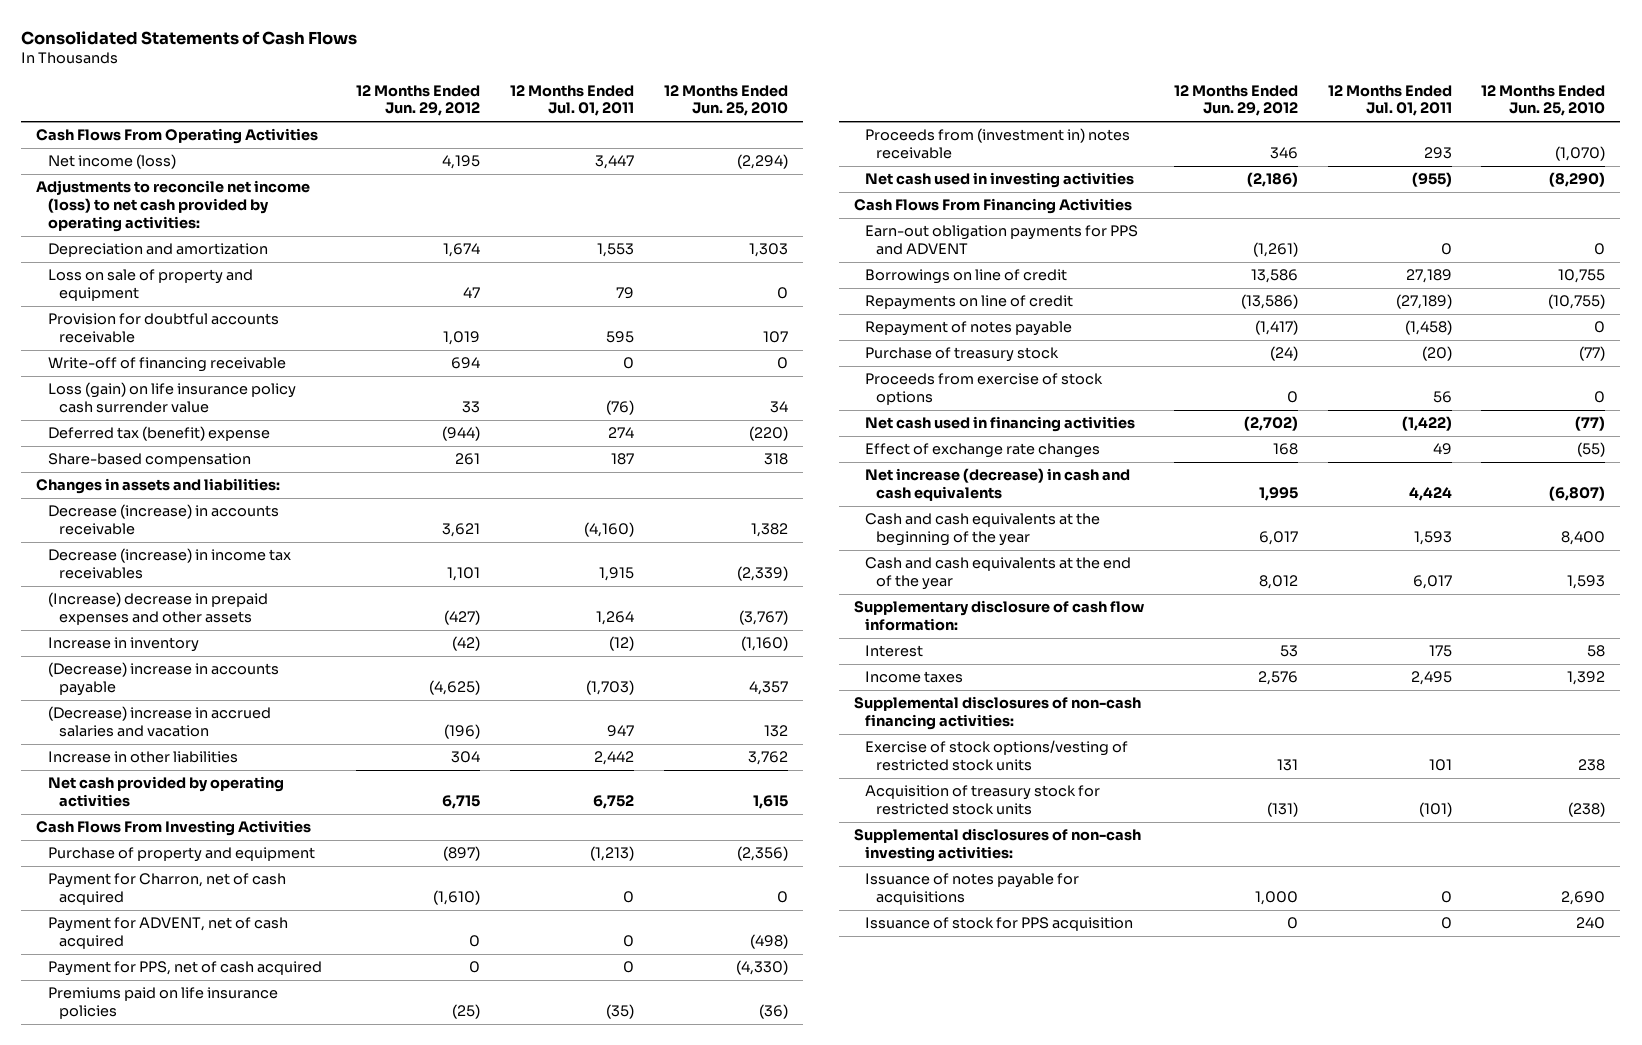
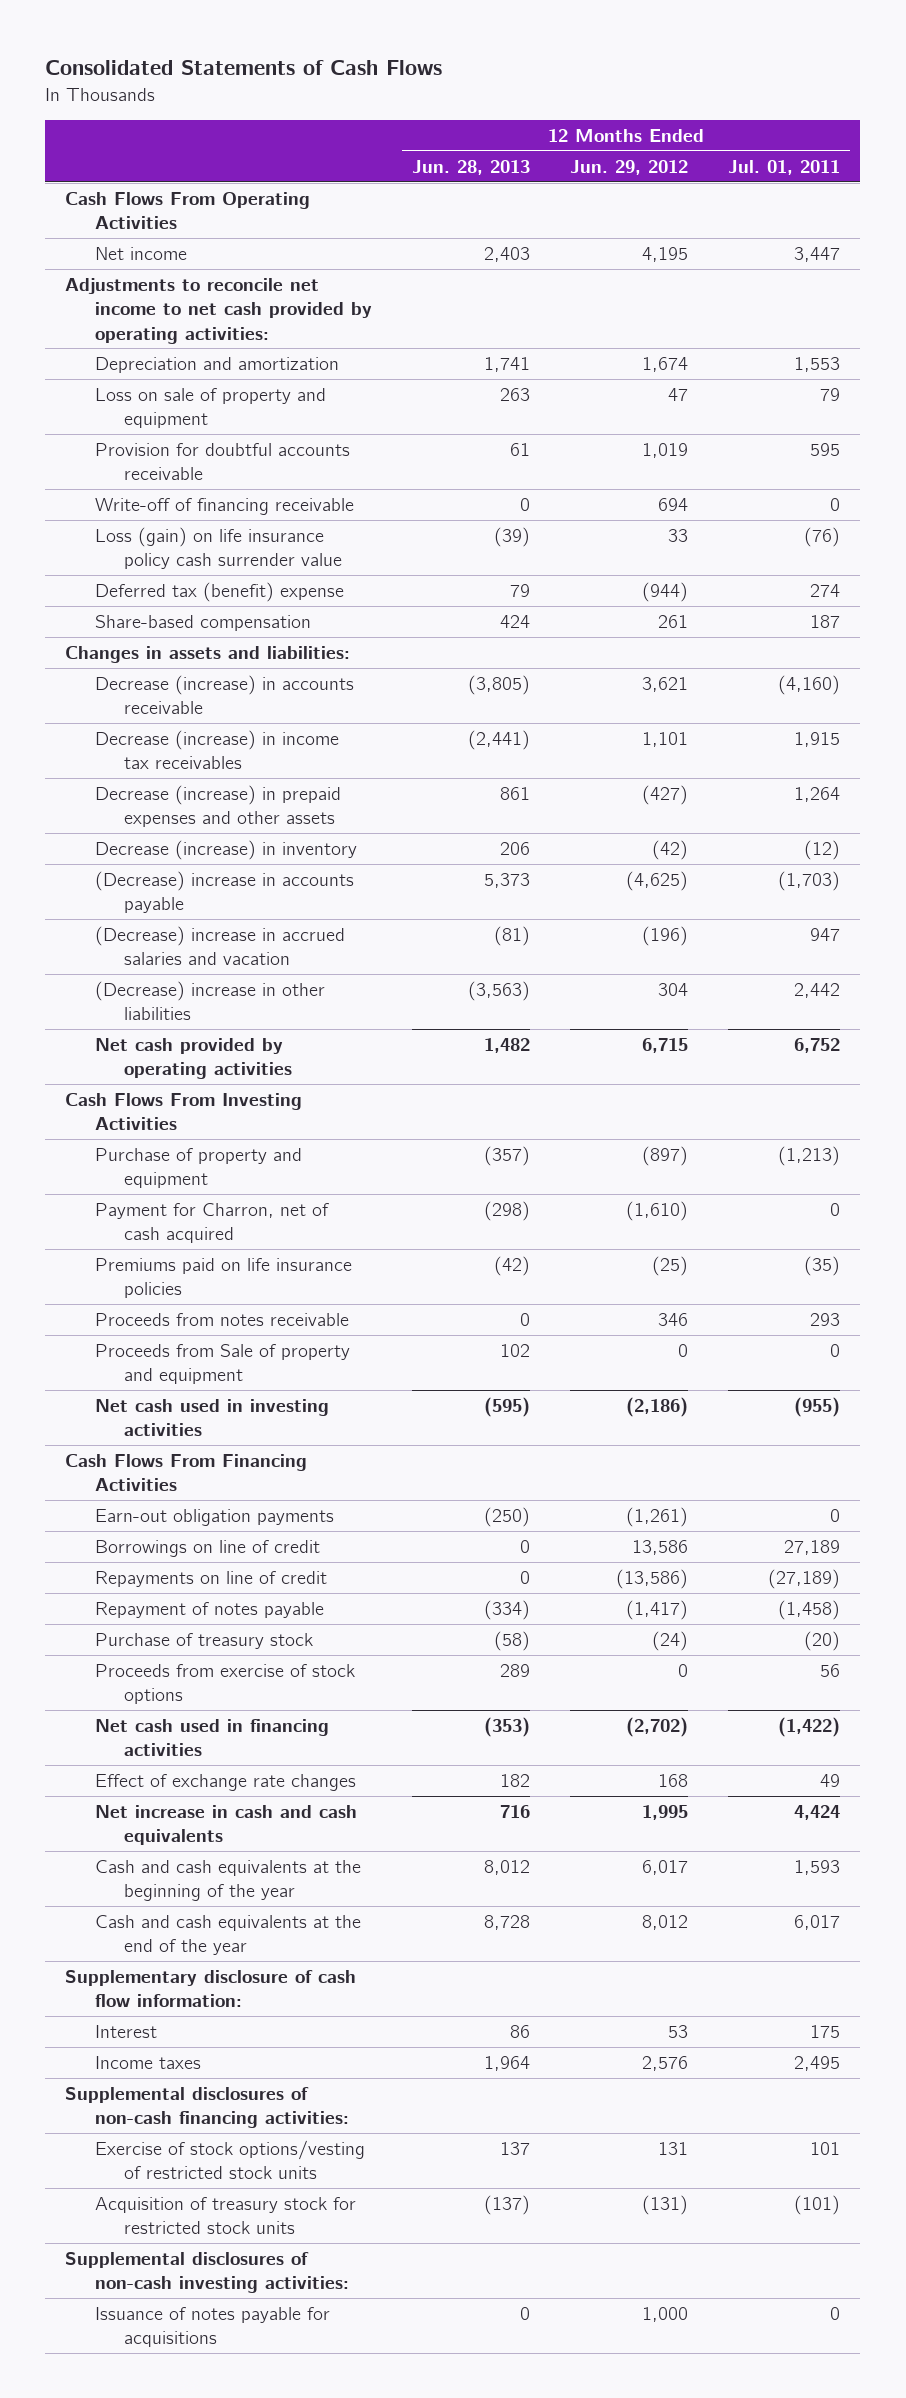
[664,84,789,117] 12 Months Ended Jun. 25, 2010 -> none
none -> [412,159,531,175] Jun. 28, 2013
[47,154,176,170] Net income (loss) -> [94,247,187,261] Net income
[36,180,311,232] Adjustments to reconcile net income (loss) to net cash provided by operating activities: -> [65,278,372,344] Adjustments to reconcile net income to net cash provided by operating activities:
[47,592,268,625] (Increase) decrease in prepaid expenses and other assets -> [94,785,341,828] Decrease (increase) in prepaid expenses and other assets
[47,637,199,653] Increase in inventory -> [94,840,357,861] Decrease (increase) in inventory
[47,751,238,764] Increase in other liabilities -> [94,981,325,1021] (Decrease) increase in other liabilities
[47,917,288,949] Payment for ADVENT, net of cash acquired -> none
[47,961,322,977] Payment for PPS, net of cash acquired -> none
[865,128,1131,159] Proceeds from (investment in) notes receivable -> [94,1313,349,1327] Proceeds from notes receivable
none -> [94,1344,350,1385] Proceeds from Sale of property and equipment
[865,225,1139,255] Earn-out obligation payments for PPS and ADVENT -> [94,1509,334,1527] Earn-out obligation payments
[865,468,1131,501] Net increase (decrease) in cash and cash equivalents -> [94,1805,357,1846] Net increase in cash and cash equivalents
[865,917,1134,932] Issuance of stock for PPS acquisition -> none

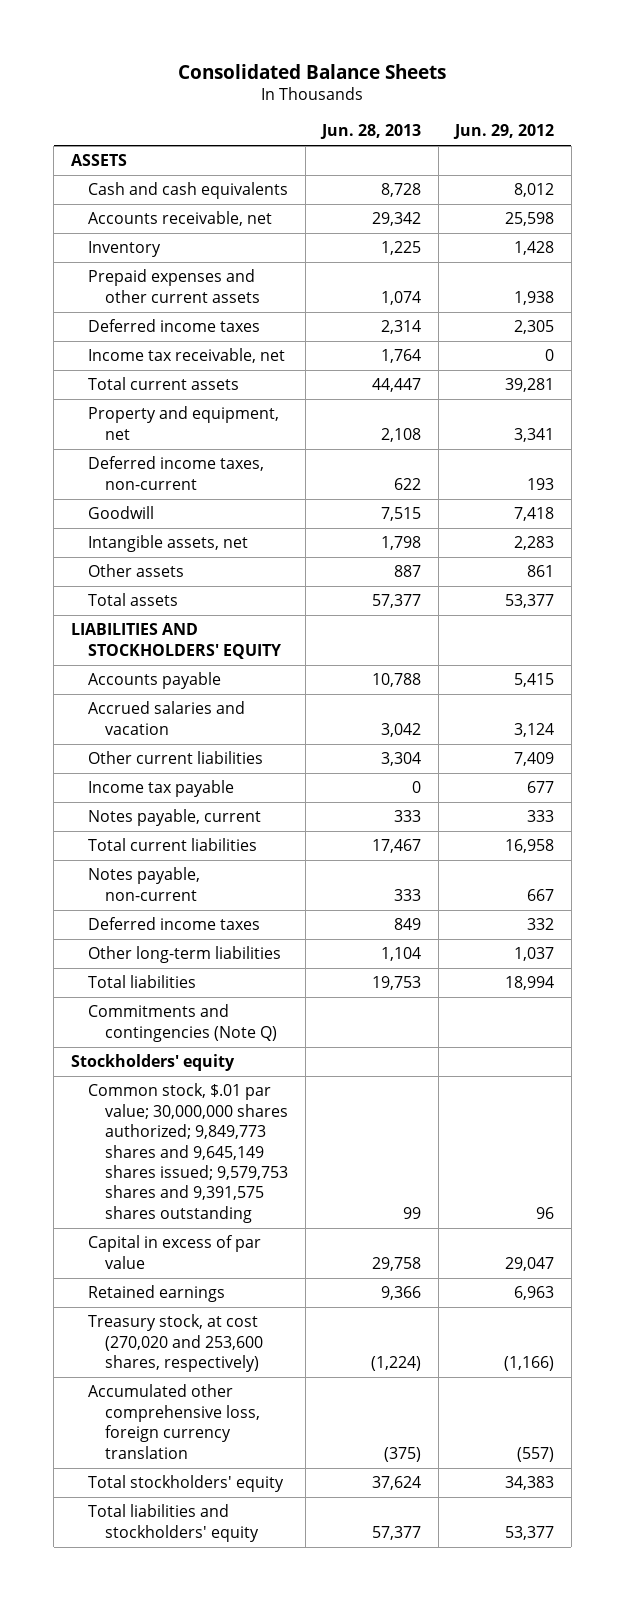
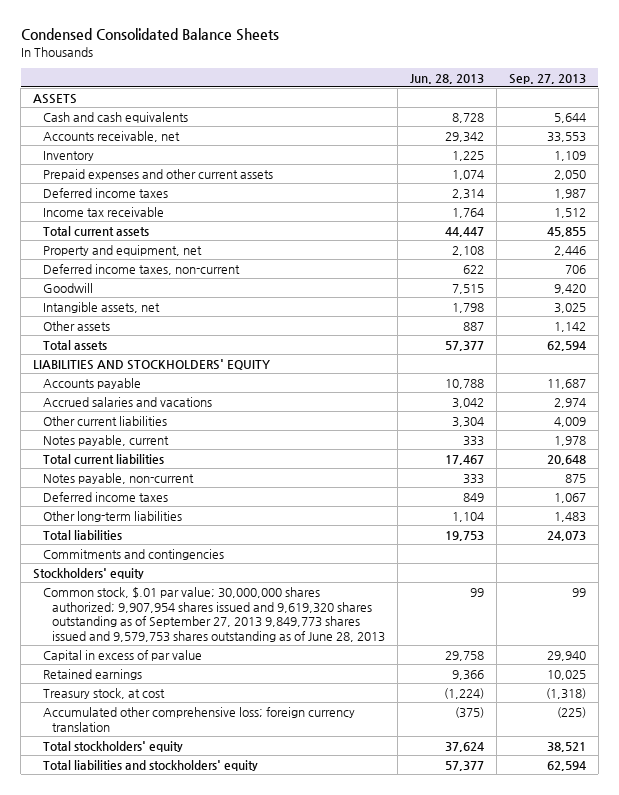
[178,63,447,79] Consolidated Balance Sheets -> [20,28,279,42] Condensed Consolidated Balance Sheets
[453,124,555,140] Jun. 29, 2012 -> none
none -> [509,73,587,84] Sep. 27, 2013
[87,348,285,364] Income tax receivable, net -> [42,206,164,217] Income tax receivable
[87,701,245,735] Accrued salaries and vacation -> [42,396,212,407] Accrued salaries and vacations
[87,780,234,798] Income tax payable -> none
[87,1004,278,1042] Commitments and contingencies (Note Q) -> [42,548,224,560] Commitments and contingencies
[87,1083,289,1223] Common stock, $.01 par value; 30,000,000 shares authorized; 9,849,773 shares and 9,645,149 shares issued; 9,579,753 shares and 9,391,575 shares outstanding -> [42,586,386,643] Common stock, $.01 par value; 30,000,000 shares authorized; 9,907,954 shares issued and 9,619,320 shares outstanding as of September 27, 2013 9,849,773 shares issued and 9,579,753 shares outstanding as of June 28, 2013
[87,1314,264,1373] Treasury stock, at cost (270,020 and 253,600 shares, respectively) -> [42,687,165,699] Treasury stock, at cost
[87,1384,261,1459] Accumulated other comprehensive loss, foreign currency translation -> [42,706,355,732] Accumulated other comprehensive loss; foreign currency translation

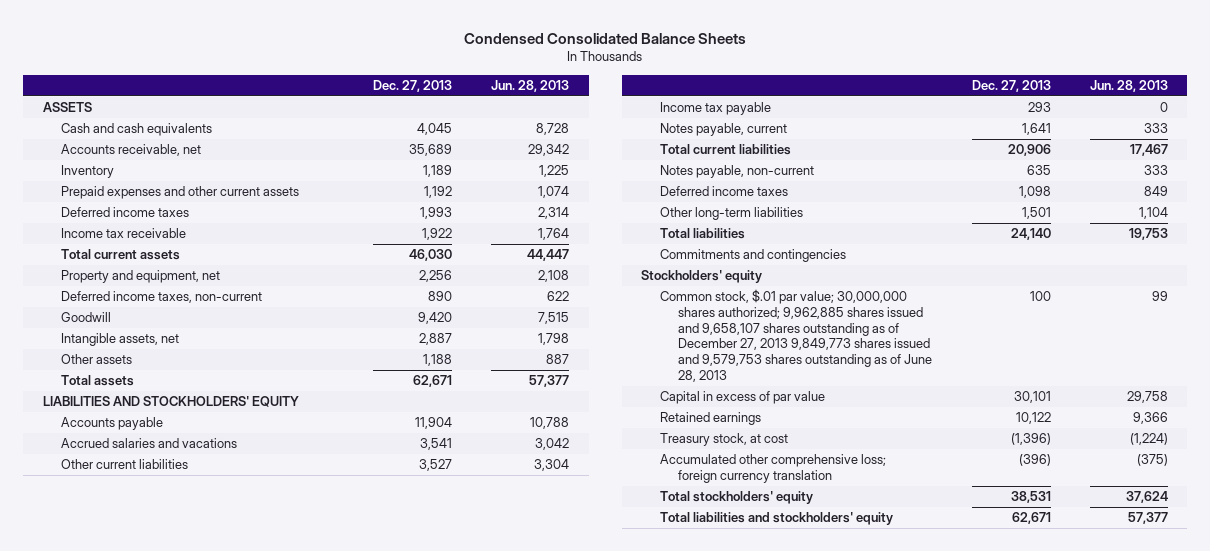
[509,73,587,84] Sep. 27, 2013 -> none
none -> [372,80,452,93] Dec. 27, 2013
none -> [659,102,771,116] Income tax payable
[42,586,386,643] Common stock, $.01 par value; 30,000,000 shares authorized; 9,907,954 shares issued and 9,619,320 shares outstanding as of September 27, 2013 9,849,773 shares issued and 9,579,753 shares outstanding as of June 28, 2013 -> [659,289,933,382] Common stock, $.01 par value; 30,000,000 shares authorized; 9,962,885 shares issued and 9,658,107 shares outstanding as of December 27, 2013 9,849,773 shares issued and 9,579,753 shares outstanding as of June 28, 2013

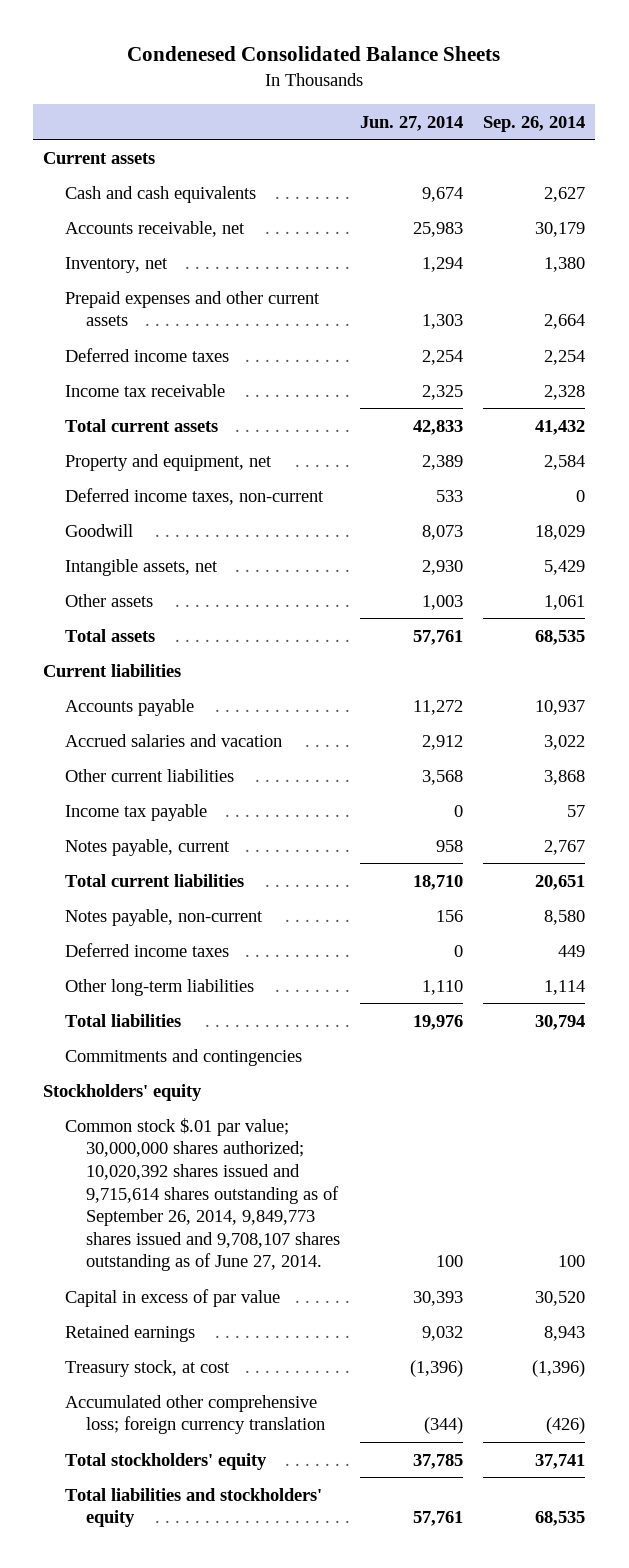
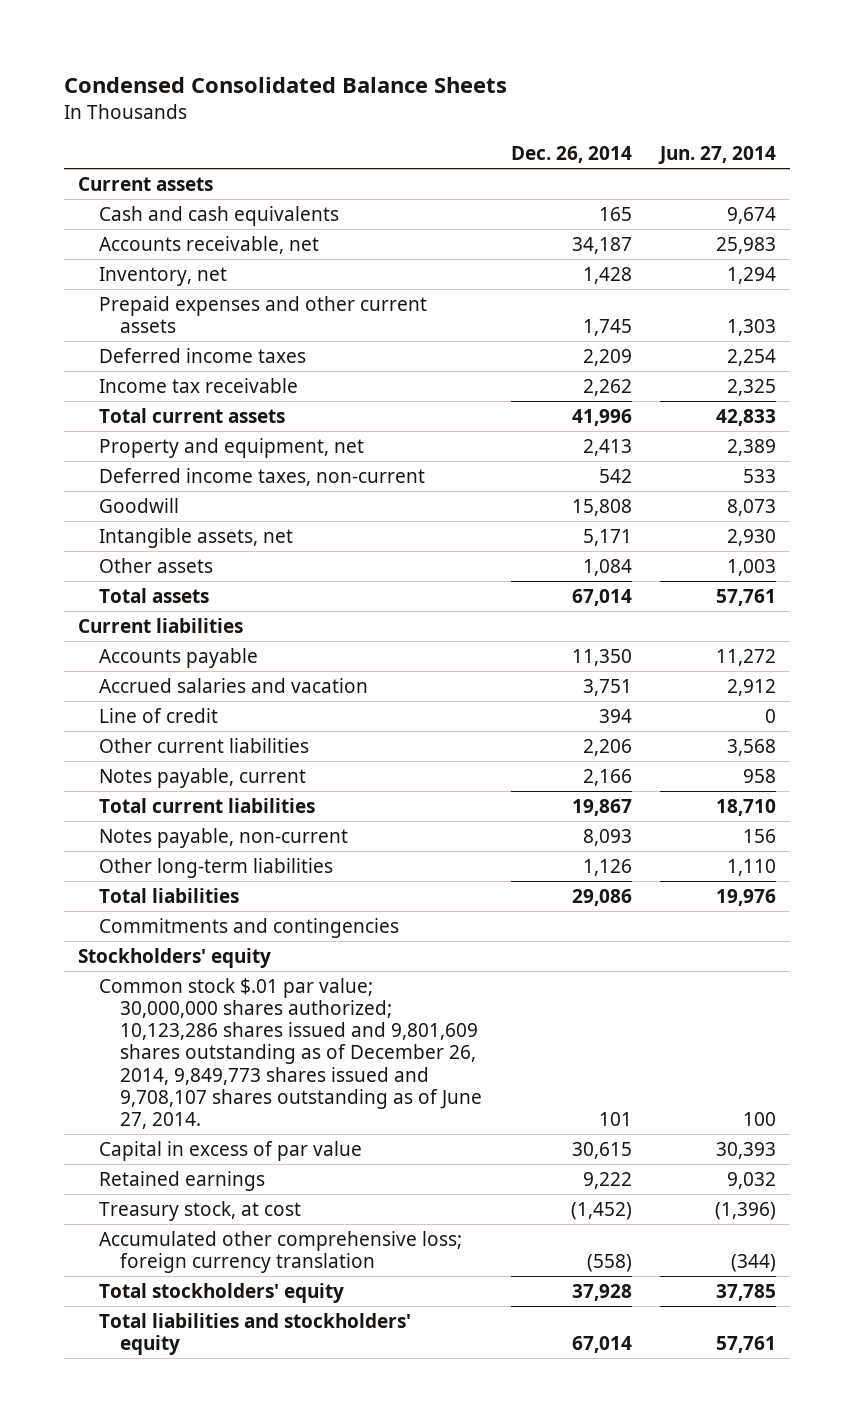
[127,46,501,62] Condenesed Consolidated Balance Sheets -> [63,77,507,94] Condensed Consolidated Balance Sheets
[483,115,586,132] Sep. 26, 2014 -> none
none -> [510,146,632,164] Dec. 26, 2014
none -> [99,707,219,723] Line of credit
[64,803,207,821] Income tax payable -> none
[64,942,229,957] Deferred income taxes -> none
[64,1117,341,1272] Common stock $.01 par value; 30,000,000 shares authorized; 10,020,392 shares issued and 9,715,614 shares outstanding as of September 26, 2014, 9,849,773 shares issued and 9,708,107 shares outstanding as of June 27, 2014. -> [99,977,483,1129] Common stock $.01 par value; 30,000,000 shares authorized; 10,123,286 shares issued and 9,801,609 shares outstanding as of December 26, 2014, 9,849,773 shares issued and 9,708,107 shares outstanding as of June 27, 2014.

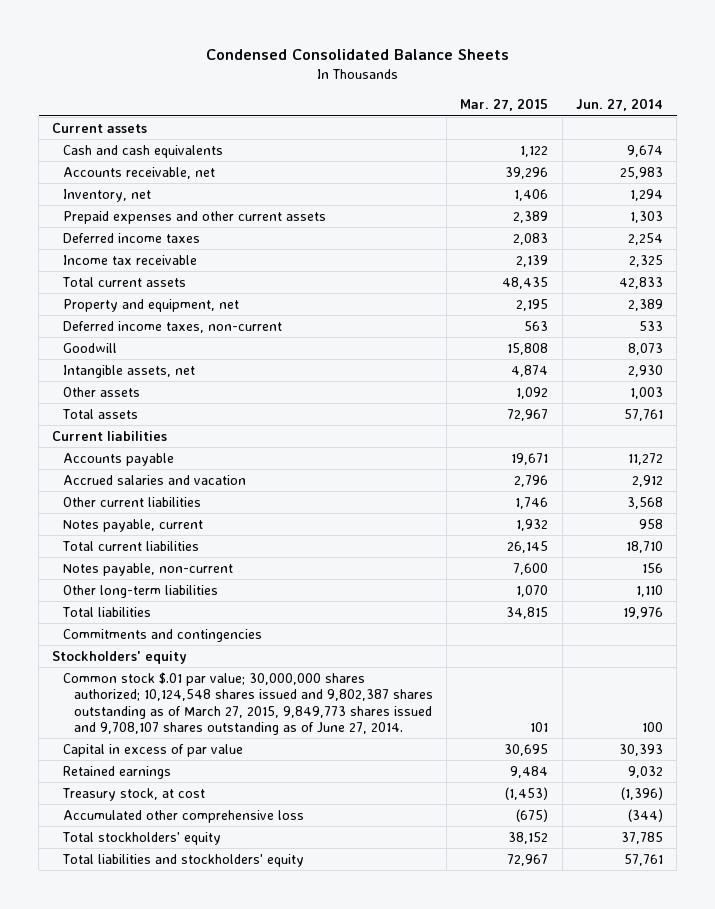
[510,146,632,164] Dec. 26, 2014 -> none
none -> [460,98,549,112] Mar. 27, 2015
[99,707,219,723] Line of credit -> none
[99,977,483,1129] Common stock $.01 par value; 30,000,000 shares authorized; 10,123,286 shares issued and 9,801,609 shares outstanding as of December 26, 2014, 9,849,773 shares issued and 9,708,107 shares outstanding as of June 27, 2014. -> [63,672,433,735] Common stock $.01 par value; 30,000,000 shares authorized; 10,124,548 shares issued and 9,802,387 shares outstanding as of March 27, 2015, 9,849,773 shares issued and 9,708,107 shares outstanding as of June 27, 2014.
[99,1230,463,1274] Accumulated other comprehensive loss; foreign currency translation -> [63,810,305,824] Accumulated other comprehensive loss

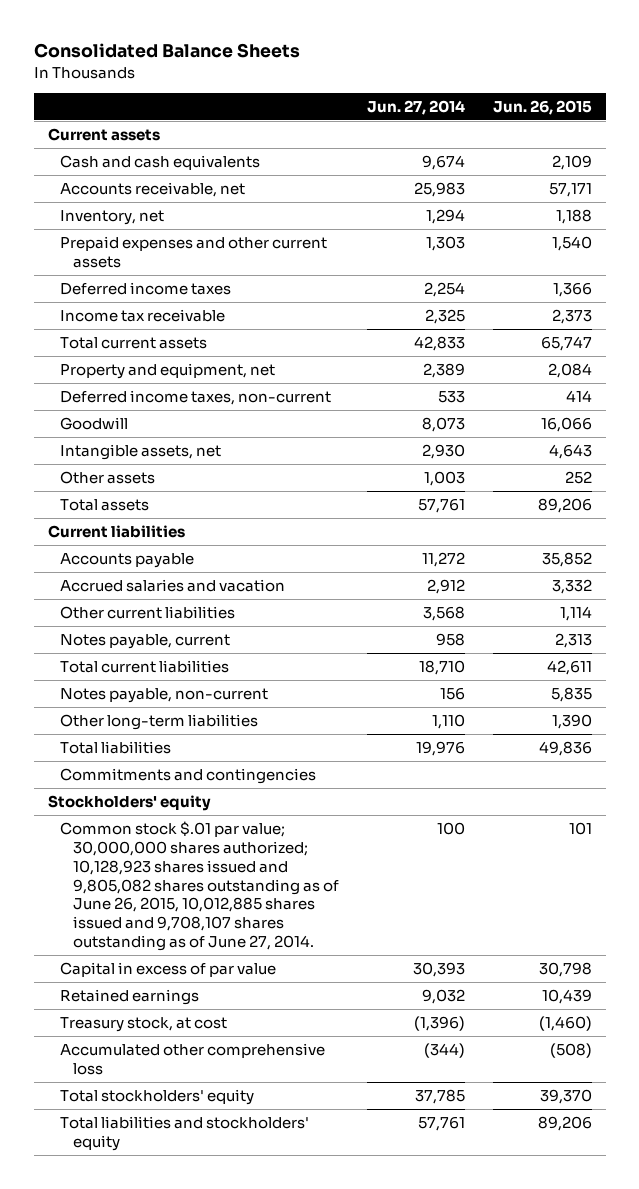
[205,49,509,61] Condensed Consolidated Balance Sheets -> [33,43,300,59] Consolidated Balance Sheets
[460,98,549,112] Mar. 27, 2015 -> none
none -> [492,99,592,115] Jun. 26, 2015
[63,672,433,735] Common stock $.01 par value; 30,000,000 shares authorized; 10,124,548 shares issued and 9,802,387 shares outstanding as of March 27, 2015, 9,849,773 shares issued and 9,708,107 shares outstanding as of June 27, 2014. -> [60,820,339,952] Common stock $.01 par value; 30,000,000 shares authorized; 10,128,923 shares issued and 9,805,082 shares outstanding as of June 26, 2015, 10,012,885 shares issued and 9,708,107 shares outstanding as of June 27, 2014.

